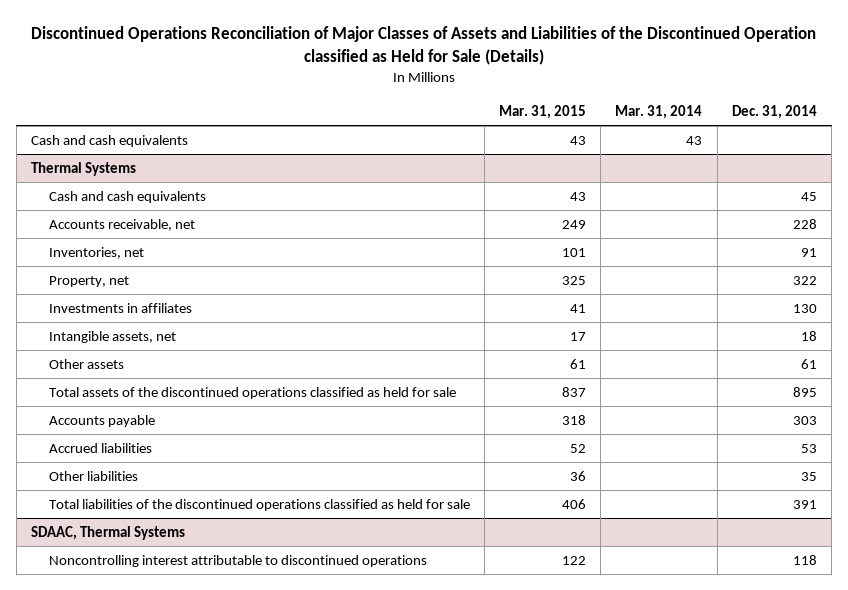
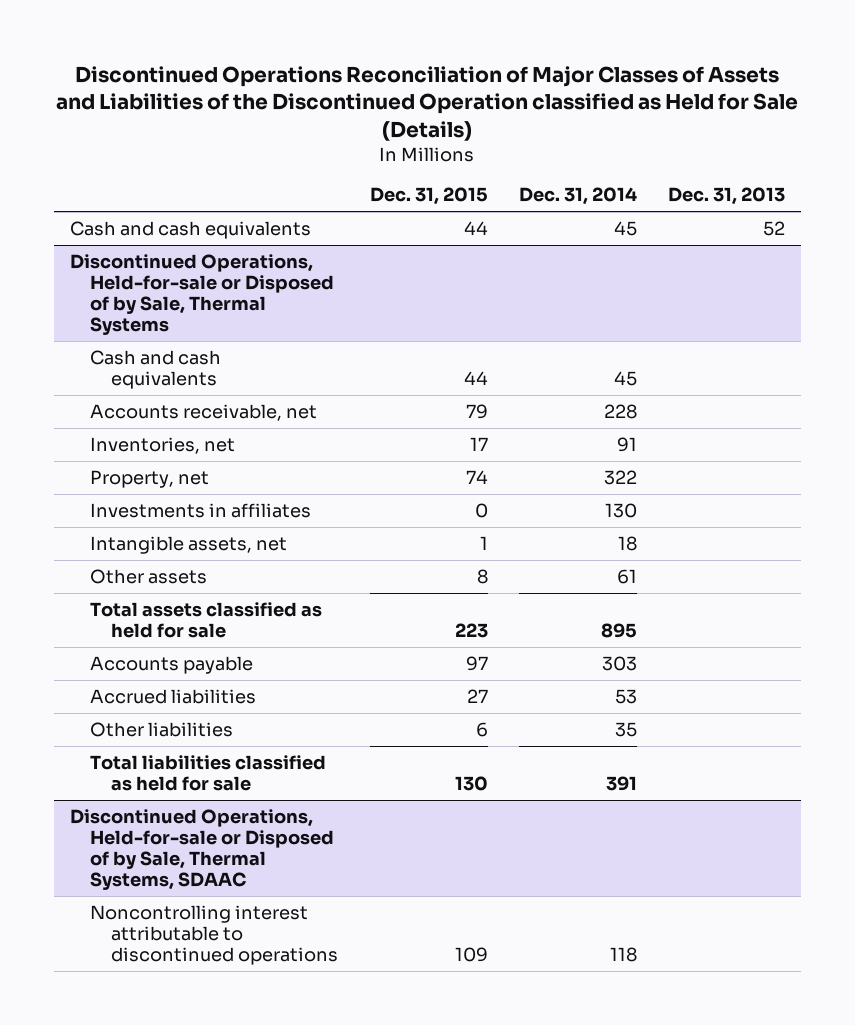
[499,104,587,119] Mar. 31, 2015 -> none
[615,104,703,119] Mar. 31, 2014 -> none
none -> [369,187,488,206] Dec. 31, 2015
none -> [668,187,786,206] Dec. 31, 2013
[31,134,189,147] Cash and cash equivalents -> none
[31,161,137,176] Thermal Systems -> none
none -> [69,253,335,335] Discontinued Operations, Held-for-sale or Disposed of by Sale, Thermal Systems
none -> [90,349,222,389] Cash and cash equivalents
[48,386,456,399] Total assets of the discontinued operations classified as held for sale -> [90,601,323,638] Total assets classified as held for sale
[31,525,186,540] SDAAC, Thermal Systems -> none
[48,498,470,511] Total liabilities of the discontinued operations classified as held for sale -> [90,754,327,791] Total liabilities classified as held for sale
none -> [69,808,335,890] Discontinued Operations, Held-for-sale or Disposed of by Sale, Thermal Systems, SDAAC

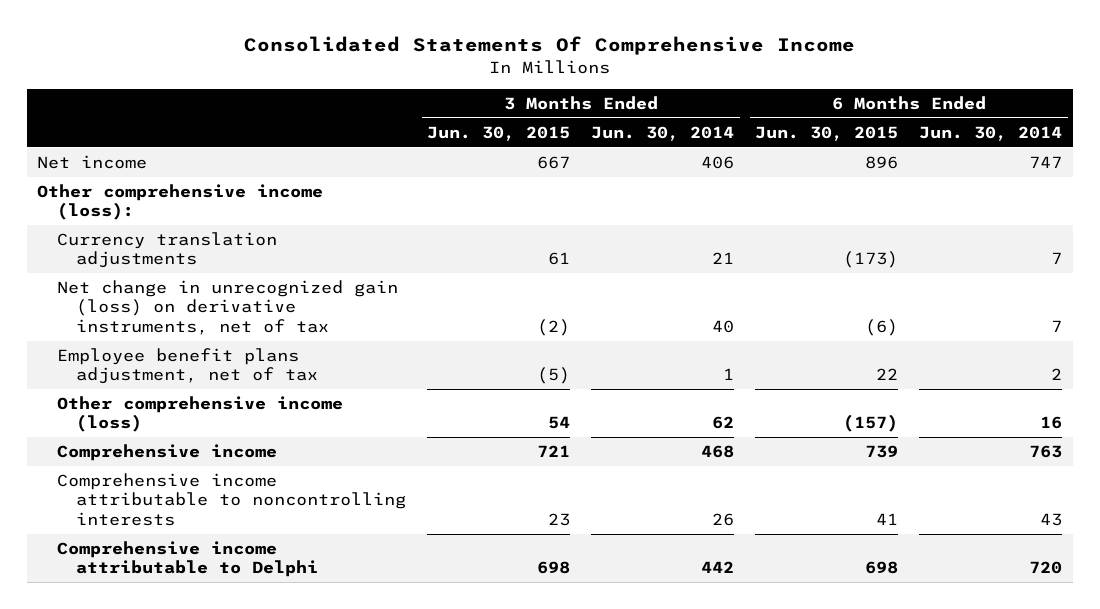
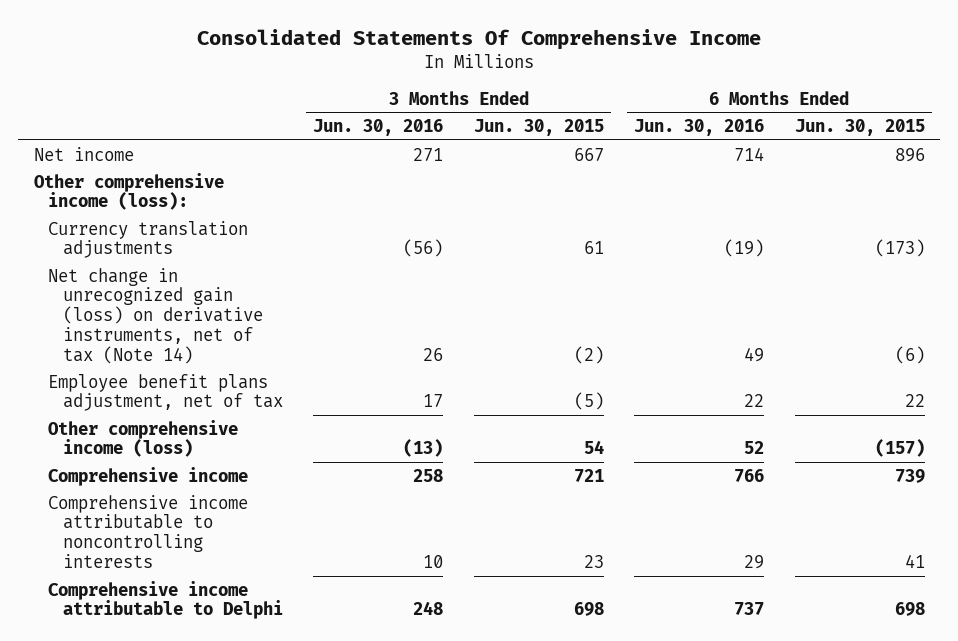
[591,125,735,141] Jun. 30, 2014 -> none
[919,125,1063,141] Jun. 30, 2014 -> none
none -> [313,119,444,137] Jun. 30, 2016
none -> [634,119,765,137] Jun. 30, 2016
[56,280,398,335] Net change in unrecognized gain (loss) on derivative instruments, net of tax -> [48,267,263,364] Net change in unrecognized gain (loss) on derivative instruments, net of tax (Note 14)

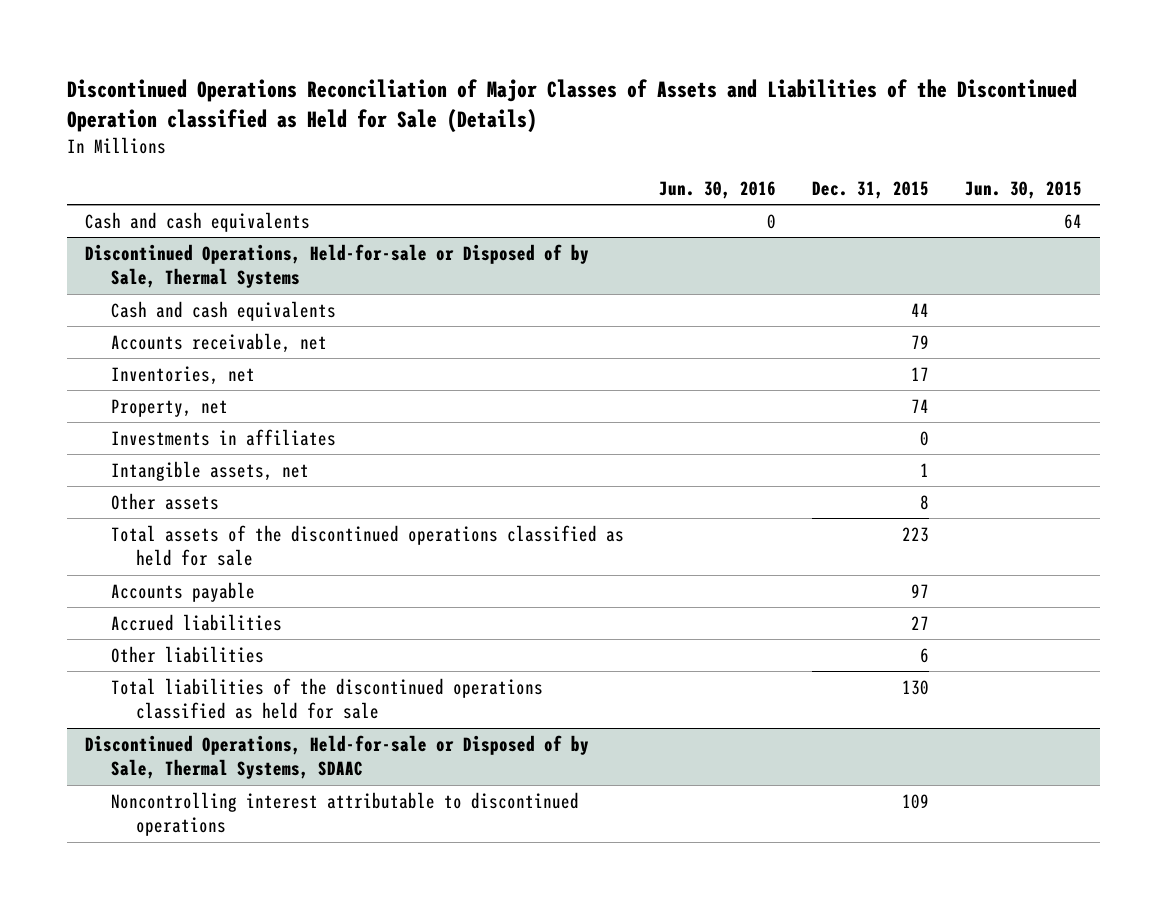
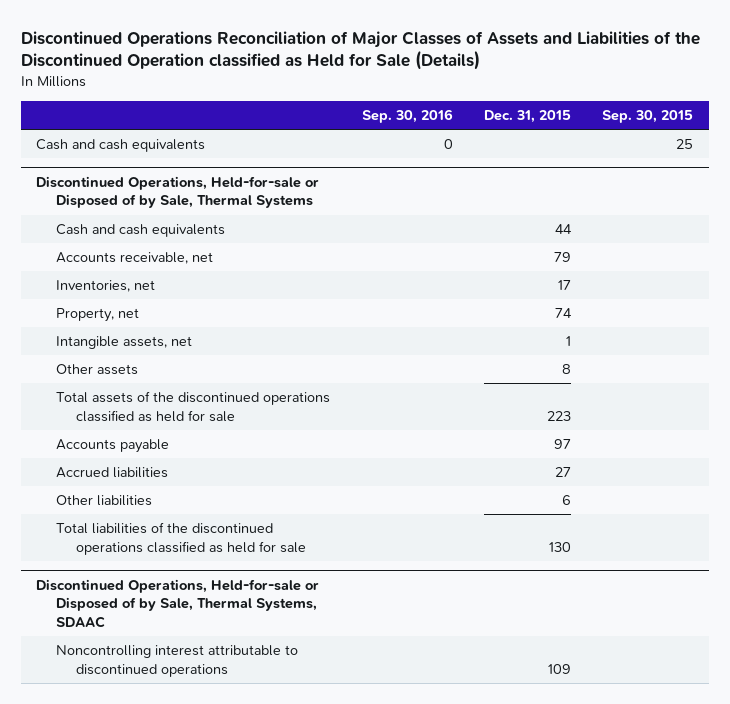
[659,180,777,199] Jun. 30, 2016 -> none
[964,180,1082,199] Jun. 30, 2015 -> none
none -> [361,109,453,124] Sep. 30, 2016
none -> [602,110,694,124] Sep. 30, 2015
[110,428,336,446] Investments in affiliates -> none

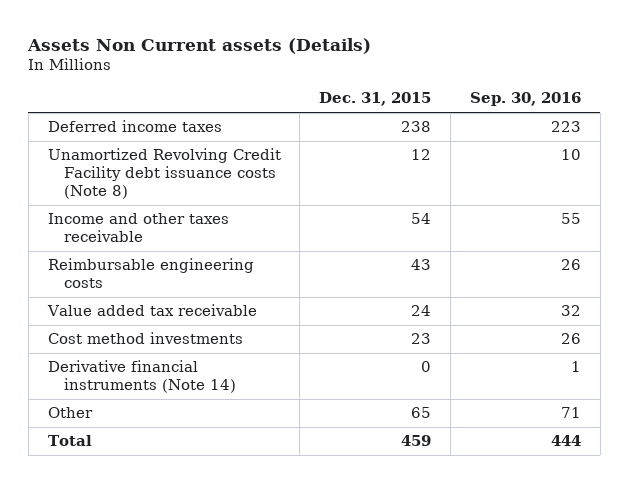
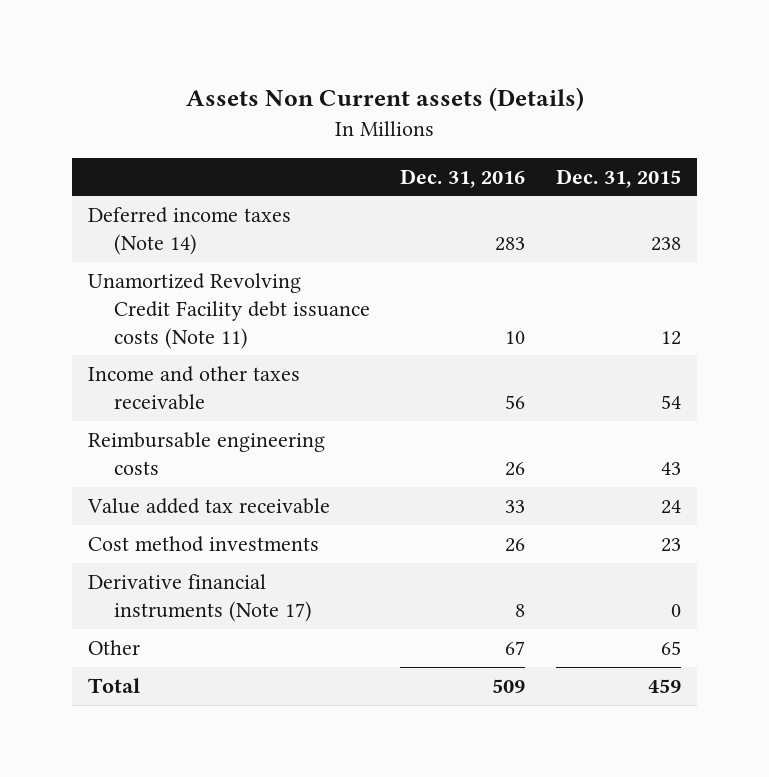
[469,92,581,107] Sep. 30, 2016 -> none
none -> [400,168,526,188] Dec. 31, 2016
[47,120,222,133] Deferred income taxes -> [87,206,291,255] Deferred income taxes (Note 14)
[47,148,281,200] Unamortized Revolving Credit Facility debt issuance costs (Note 8) -> [87,272,370,349] Unamortized Revolving Credit Facility debt issuance costs (Note 11)
[47,360,237,394] Derivative financial instruments (Note 14) -> [87,573,312,622] Derivative financial instruments (Note 17)

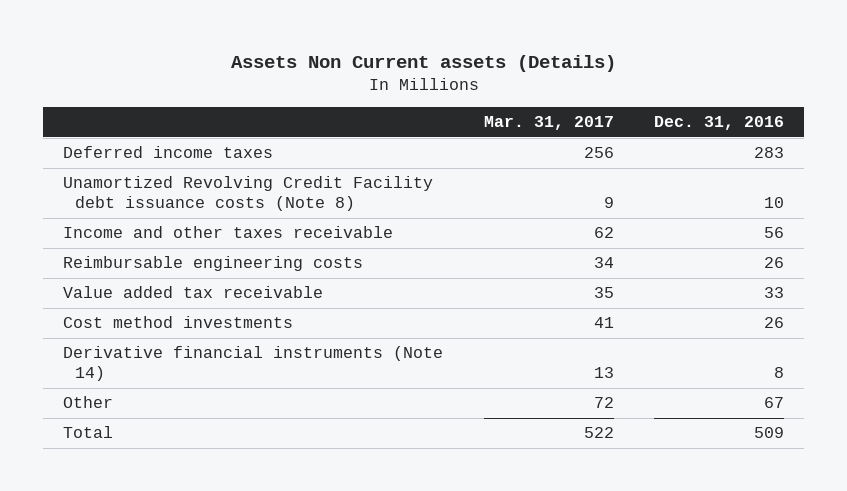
[556,168,682,188] Dec. 31, 2015 -> none
none -> [483,116,614,131] Mar. 31, 2017
[87,206,291,255] Deferred income taxes (Note 14) -> [63,146,274,159] Deferred income taxes
[87,272,370,349] Unamortized Revolving Credit Facility debt issuance costs (Note 11) -> [63,176,434,211] Unamortized Revolving Credit Facility debt issuance costs (Note 8)
[87,573,312,622] Derivative financial instruments (Note 17) -> [63,346,444,381] Derivative financial instruments (Note 14)

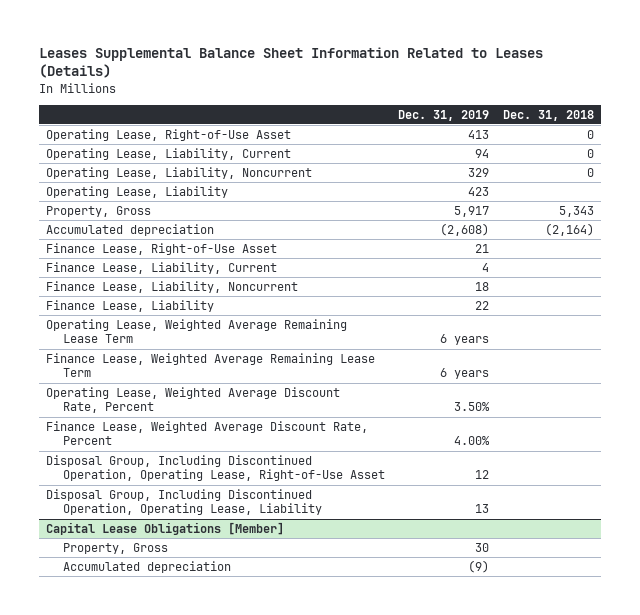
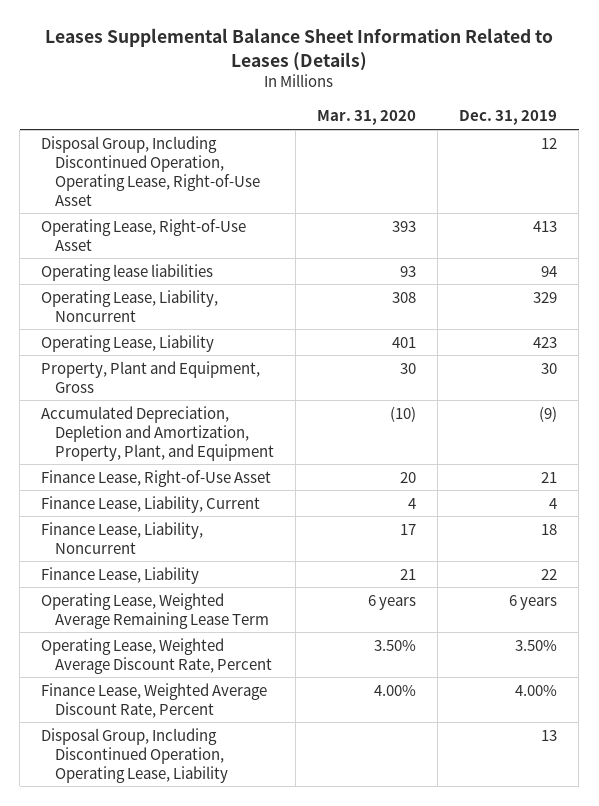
[503,109,595,121] Dec. 31, 2018 -> none
none -> [316,110,416,126] Mar. 31, 2020
[45,454,385,482] Disposal Group, Including Discontinued Operation, Operating Lease, Right-of-Use Asset -> [41,135,260,206] Disposal Group, Including Discontinued Operation, Operating Lease, Right-of-Use Asset
[45,147,291,160] Operating Lease, Liability, Current -> [41,263,214,281] Operating lease liabilities
[45,205,151,217] Property, Gross -> [41,360,261,393] Property, Plant and Equipment, Gross
[454,205,490,217] 5,917 -> [541,362,558,374] 30
[45,223,214,236] Accumulated depreciation -> [41,405,274,461] Accumulated Depreciation, Depletion and Amortization, Property, Plant, and Equipment
[440,222,490,236] (2,608) -> [539,405,558,422] (9)
[45,352,375,378] Finance Lease, Weighted Average Remaining Lease Term -> none
[45,521,284,535] Capital Lease Obligations [Member] -> none
[62,542,168,554] Property, Gross -> none
[62,560,231,573] Accumulated depreciation -> none

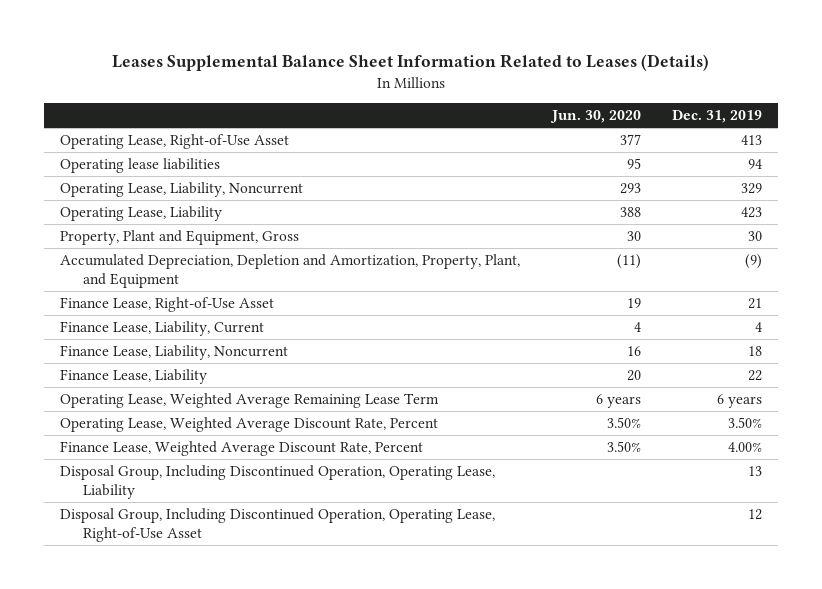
[316,110,416,126] Mar. 31, 2020 -> none
none -> [549,110,641,124] Jun. 30, 2020
[41,135,260,206] Disposal Group, Including Discontinued Operation, Operating Lease, Right-of-Use Asset -> [59,508,495,542] Disposal Group, Including Discontinued Operation, Operating Lease, Right-of-Use Asset

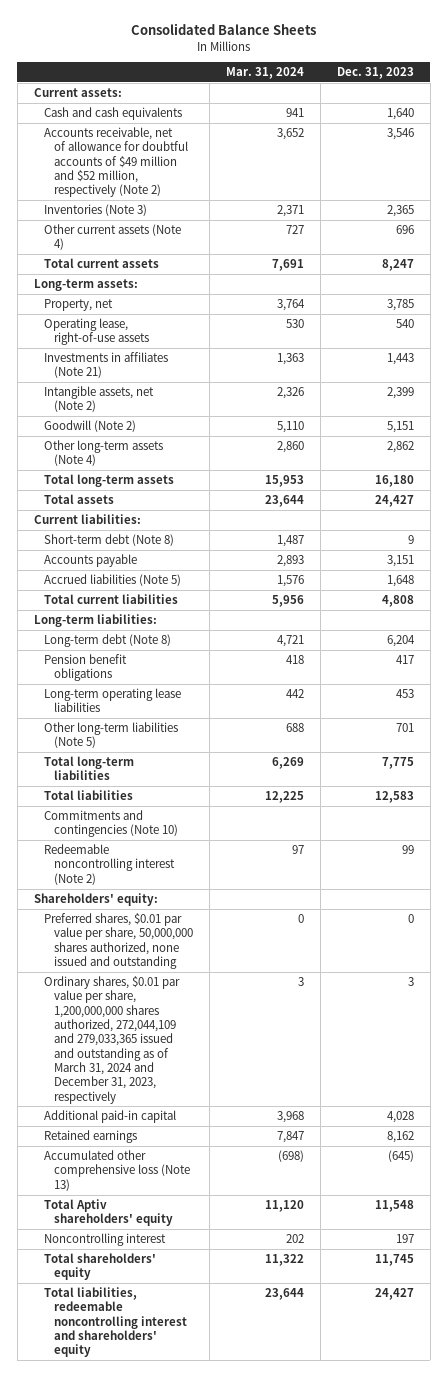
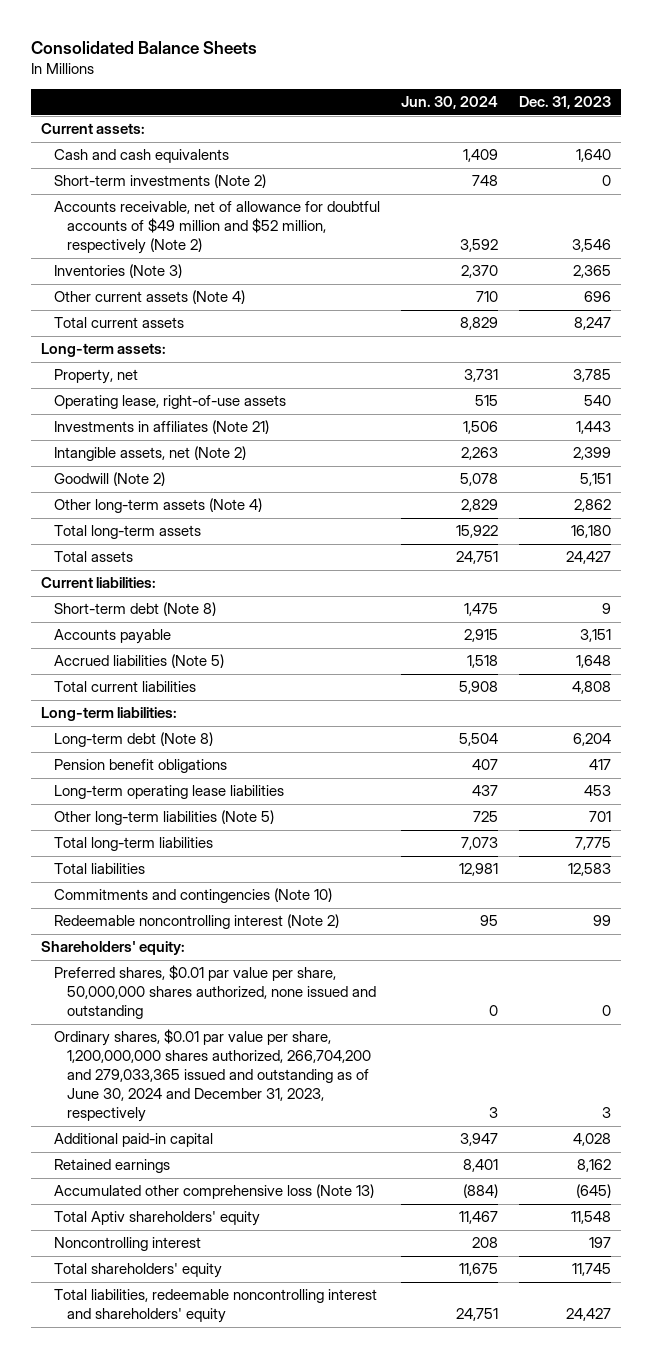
[225,67,304,80] Mar. 31, 2024 -> none
none -> [400,96,498,110] Jun. 30, 2024
none -> [53,174,266,189] Short-term investments (Note 2)
[43,976,180,1104] Ordinary shares, $0.01 par value per share, 1,200,000,000 shares authorized, 272,044,109 and 279,033,365 issued and outstanding as of March 31, 2024 and December 31, 2023, respectively -> [53,1029,371,1123] Ordinary shares, $0.01 par value per share, 1,200,000,000 shares authorized, 266,704,200 and 279,033,365 issued and outstanding as of June 30, 2024 and December 31, 2023, respectively

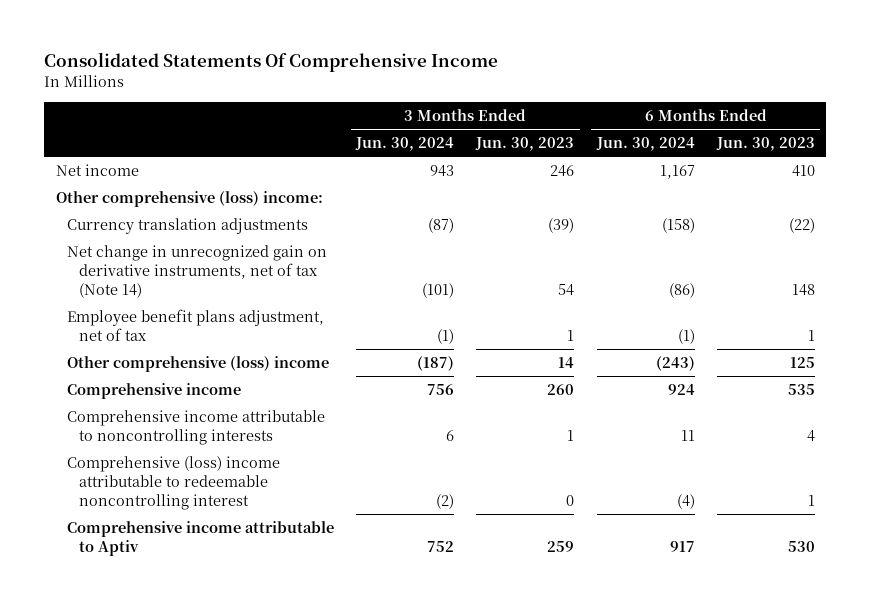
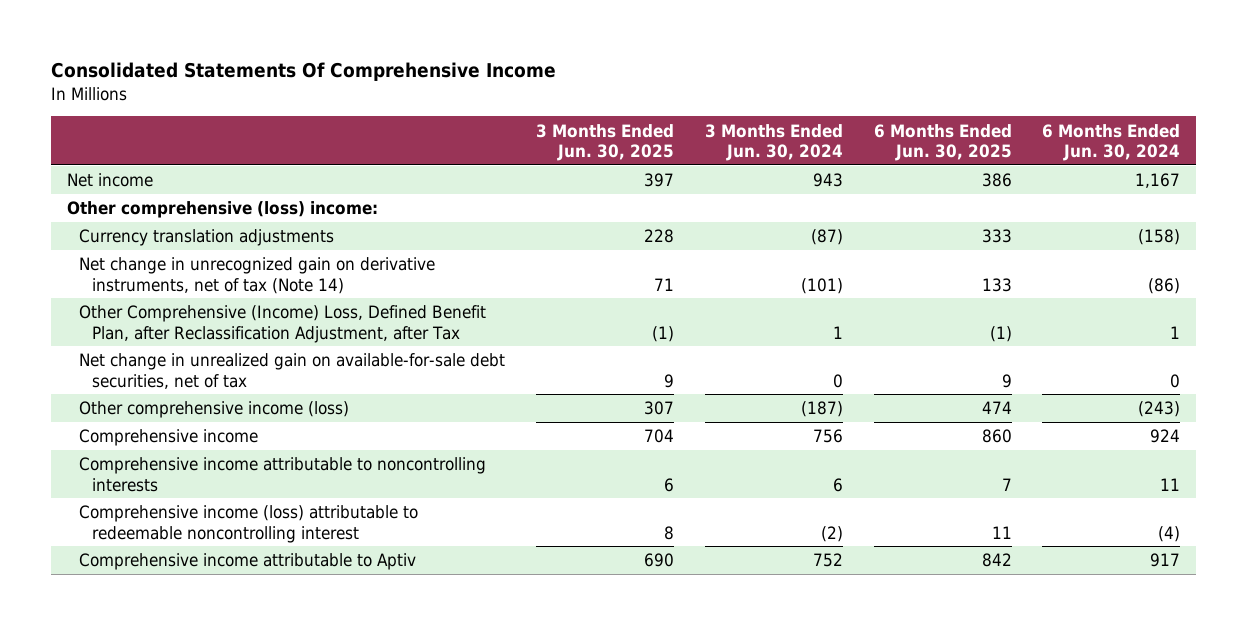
[475,136,575,151] Jun. 30, 2023 -> none
[715,136,815,151] Jun. 30, 2023 -> none
none -> [536,123,675,162] 3 Months Ended Jun. 30, 2025
none -> [873,123,1012,162] 6 Months Ended Jun. 30, 2025
[67,308,325,341] Employee benefit plans adjustment, net of tax -> [79,305,487,343] Other Comprehensive (Income) Loss, Defined Benefit Plan, after Reclassification Adjustment, after Tax
[437,328,455,344] (1) -> [832,325,843,339] 1
[677,328,695,344] (1) -> [1170,325,1181,339] 1
none -> [79,353,506,389] Net change in unrealized gain on available-for-sale debt securities, net of tax
[67,355,330,372] Other comprehensive (loss) income -> [79,401,350,419] Other comprehensive income (loss)
[67,455,281,510] Comprehensive (loss) income attributable to redeemable noncontrolling interest -> [79,505,419,543] Comprehensive income (loss) attributable to redeemable noncontrolling interest

